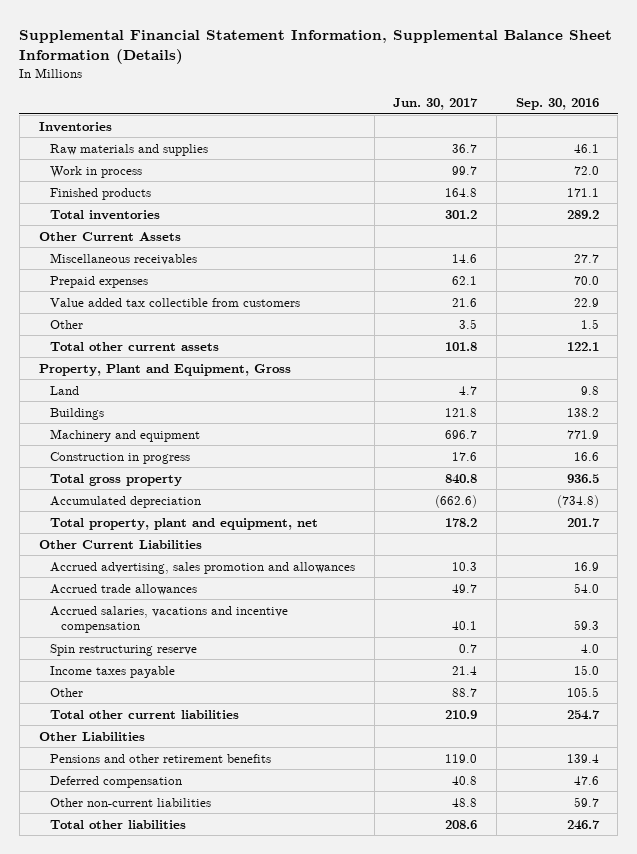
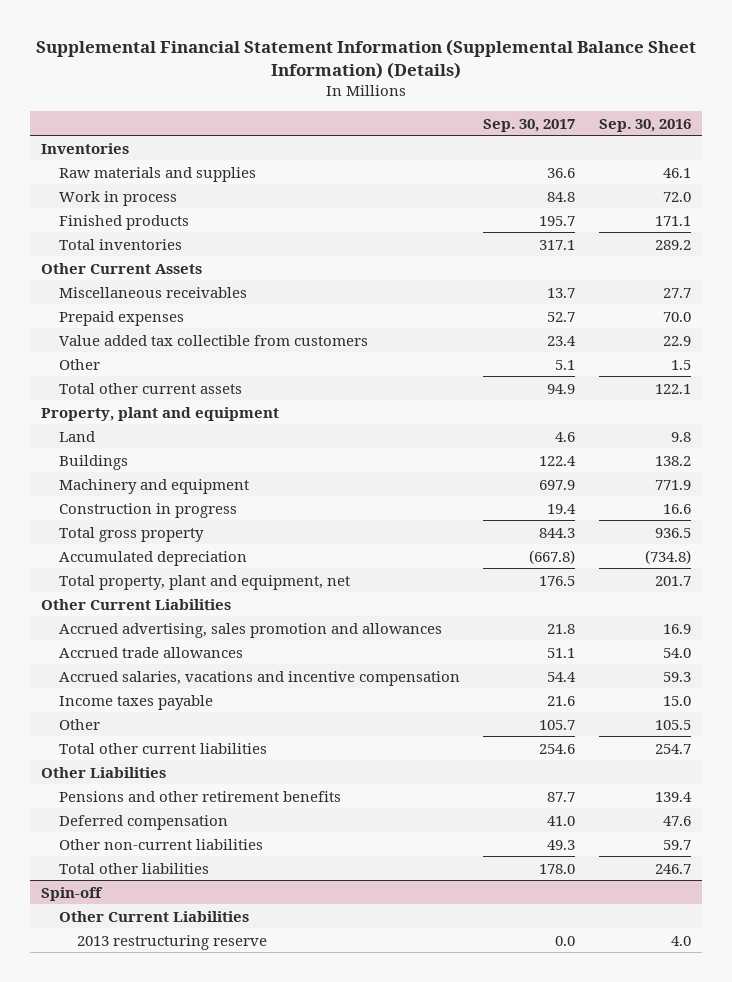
[19,29,613,65] Supplemental Financial Statement Information, Supplemental Balance Sheet Information (Details) -> [35,38,696,79] Supplemental Financial Statement Information (Supplemental Balance Sheet Information) (Details)
[393,98,479,111] Jun. 30, 2017 -> none
none -> [483,118,576,132] Sep. 30, 2017
[38,363,291,376] Property, Plant and Equipment, Gross -> [41,406,280,421] Property, plant and equipment
[49,643,197,656] Spin restructuring reserve -> none
none -> [41,886,104,901] Spin-off
none -> [59,910,250,922] Other Current Liabilities
none -> [77,934,268,950] 2013 restructuring reserve

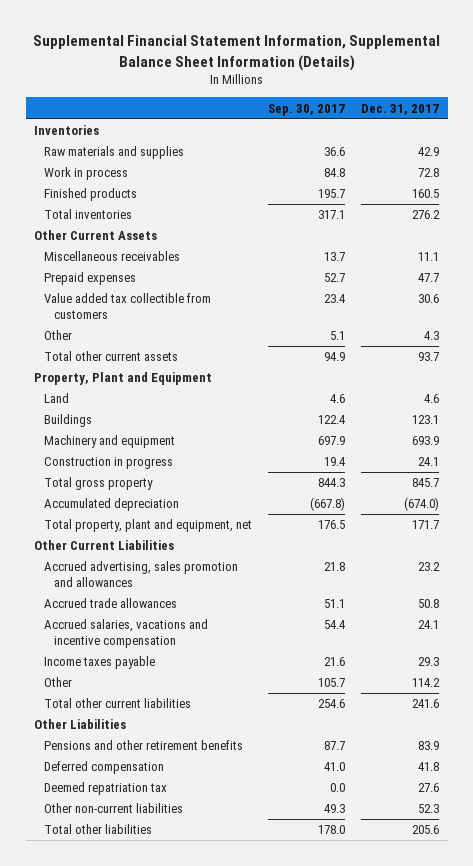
[35,38,696,79] Supplemental Financial Statement Information (Supplemental Balance Sheet Information) (Details) -> [32,35,440,71] Supplemental Financial Statement Information, Supplemental Balance Sheet Information (Details)
[598,118,691,132] Sep. 30, 2016 -> none
none -> [361,103,440,115] Dec. 31, 2017
[41,406,280,421] Property, plant and equipment -> [34,372,213,386] Property, Plant and Equipment
none -> [43,782,167,796] Deemed repatriation tax
[41,886,104,901] Spin-off -> none
[59,910,250,922] Other Current Liabilities -> none
[77,934,268,950] 2013 restructuring reserve -> none

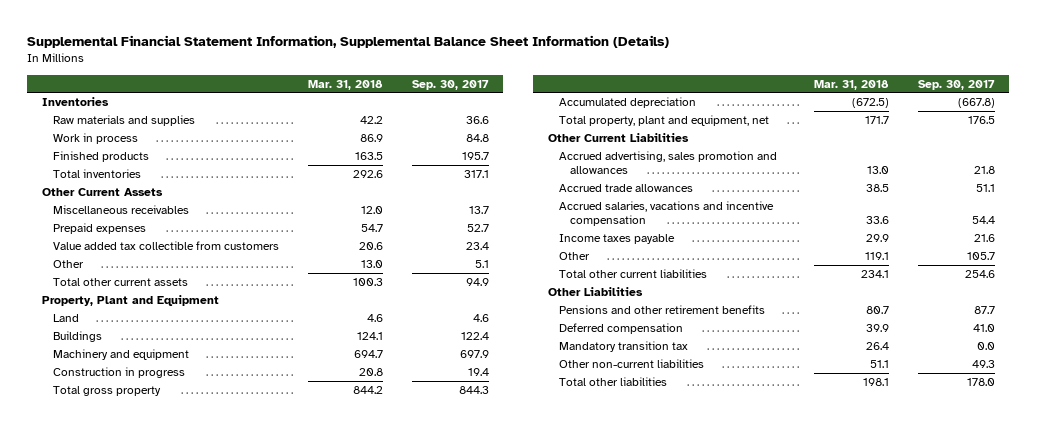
[361,103,440,115] Dec. 31, 2017 -> none
none -> [307,79,383,90] Mar. 31, 2018
[43,782,167,796] Deemed repatriation tax -> [558,341,688,353] Mandatory transition tax

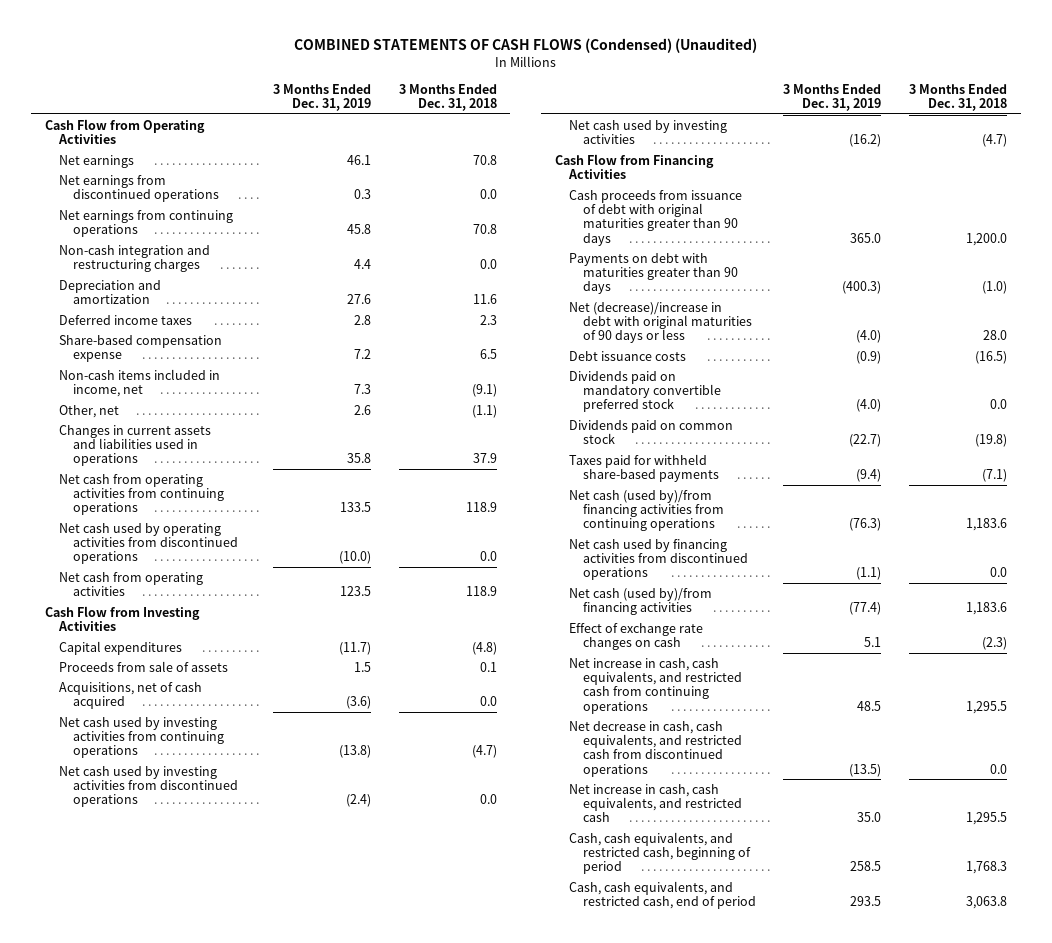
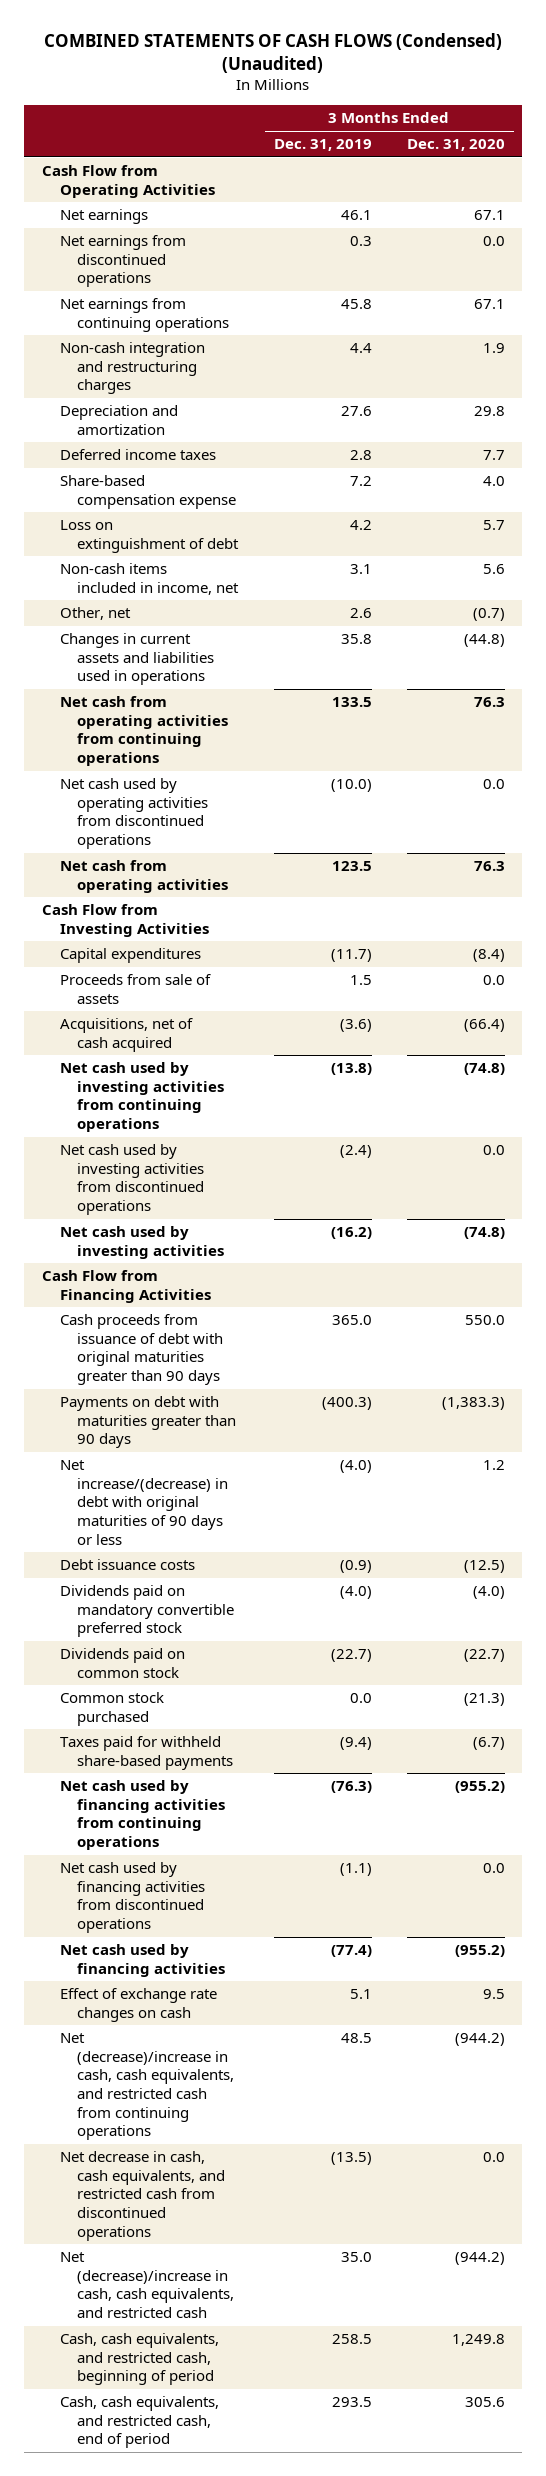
[398,83,497,112] 3 Months Ended Dec. 31, 2018 -> none
none -> [406,139,505,152] Dec. 31, 2020
none -> [59,520,240,553] Loss on extinguishment of debt
[354,383,372,394] 7.3 -> [349,564,372,575] 3.1
[568,301,752,344] Net (decrease)/increase in debt with original maturities of 90 days or less -> [59,1460,229,1545] Net increase/(decrease) in debt with original maturities of 90 days or less
none -> [59,1692,164,1726] Common stock purchased
[568,489,724,532] Net cash (used by)/from financing activities from continuing operations -> [59,1780,226,1851] Net cash used by financing activities from continuing operations
[568,587,712,615] Net cash (used by)/from financing activities -> [59,1944,226,1977] Net cash used by financing activities
[568,657,742,714] Net increase in cash, cash equivalents, and restricted cash from continuing operations -> [59,2033,235,2141] Net (decrease)/increase in cash, cash equivalents, and restricted cash from continuing operations
[568,783,742,823] Net increase in cash, cash equivalents, and restricted cash -> [59,2252,235,2319] Net (decrease)/increase in cash, cash equivalents, and restricted cash

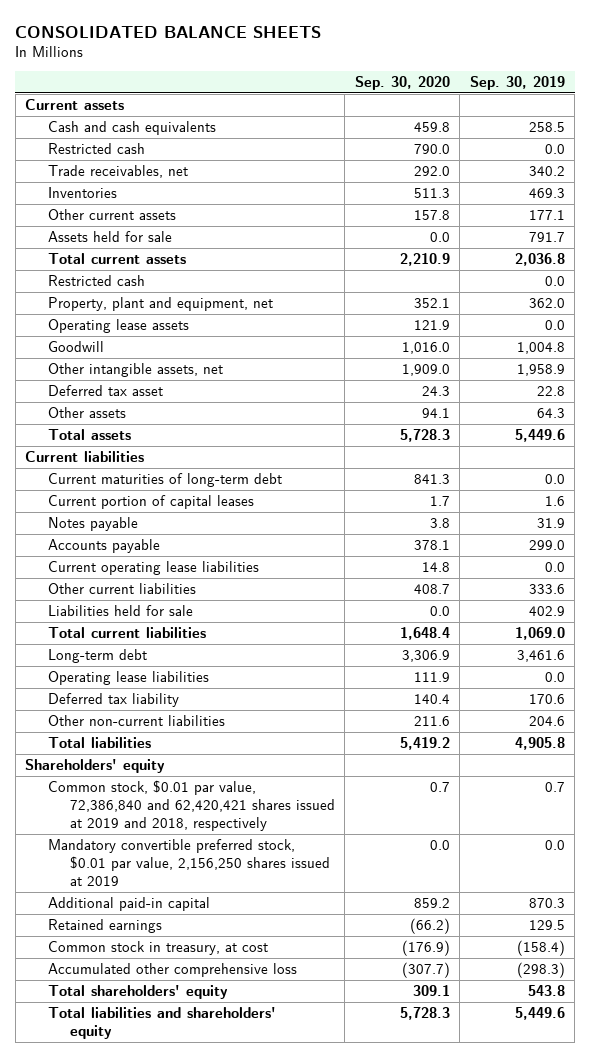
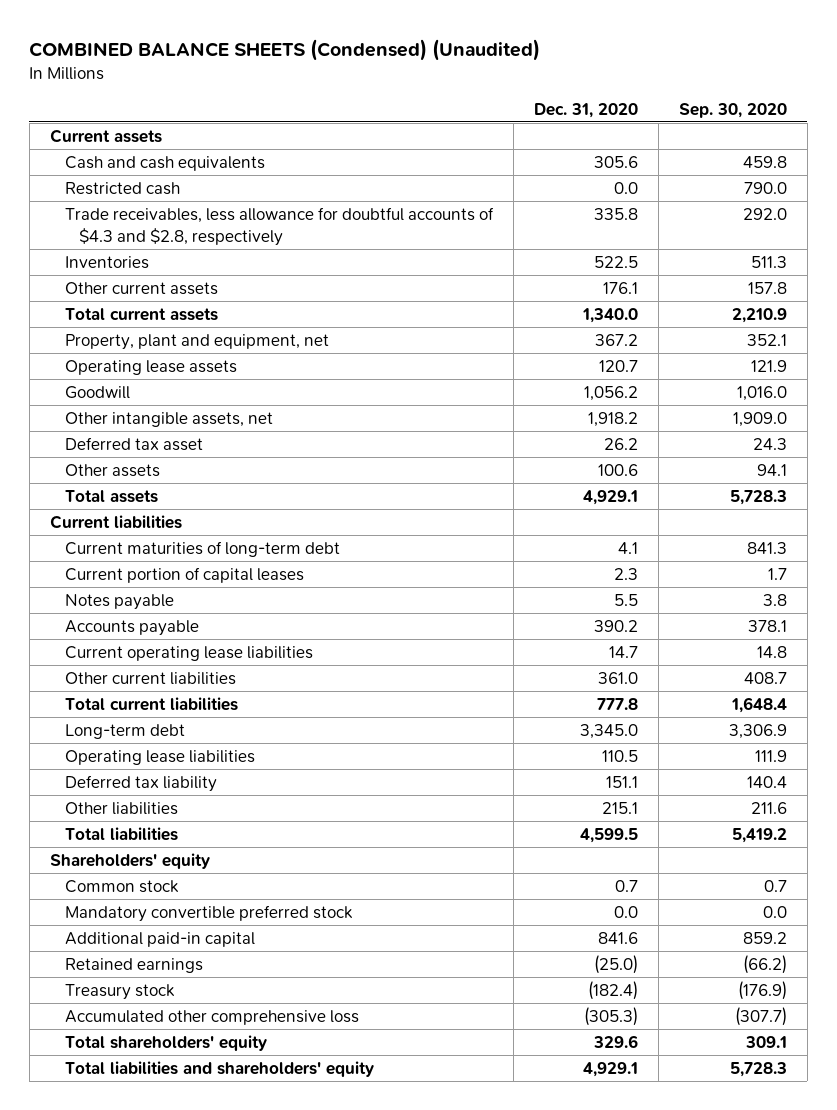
[15,25,322,38] CONSOLIDATED BALANCE SHEETS -> [29,38,541,61] COMBINED BALANCE SHEETS (Condensed) (Unaudited)
[469,75,565,90] Sep. 30, 2019 -> none
none -> [533,102,638,118] Dec. 31, 2020
[47,164,188,178] Trade receivables, net -> [64,206,494,246] Trade receivables, less allowance for doubtful accounts of $4.3 and $2.8, respectively
[47,230,172,242] Assets held for sale -> none
[47,274,145,286] Restricted cash -> none
[47,604,193,616] Liabilities held for sale -> none
[47,714,225,726] Other non-current liabilities -> [64,801,178,815] Other liabilities
[47,838,330,887] Mandatory convertible preferred stock, $0.01 par value, 2,156,250 shares issued at 2019 -> none
[47,779,335,832] Common stock, $0.01 par value, 72,386,840 and 62,420,421 shares issued at 2019 and 2018, respectively -> [64,879,179,893] Common stock
none -> [64,904,353,922] Mandatory convertible preferred stock
[47,940,268,955] Common stock in treasury, at cost -> [64,983,175,1000] Treasury stock

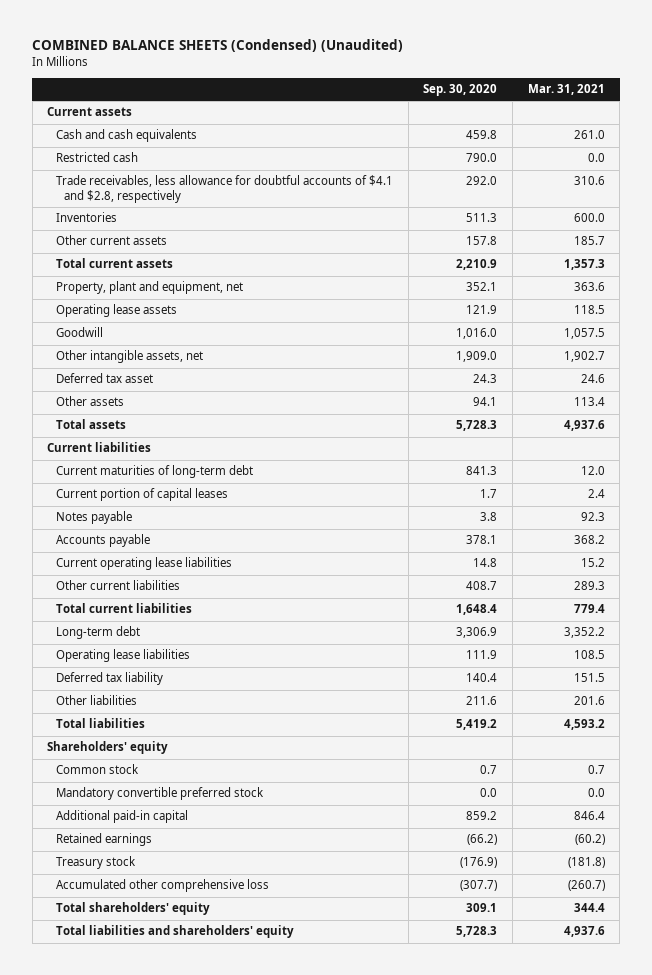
[533,102,638,118] Dec. 31, 2020 -> none
none -> [527,84,605,96] Mar. 31, 2021
[64,206,494,246] Trade receivables, less allowance for doubtful accounts of $4.3 and $2.8, respectively -> [55,175,393,204] Trade receivables, less allowance for doubtful accounts of $4.1 and $2.8, respectively

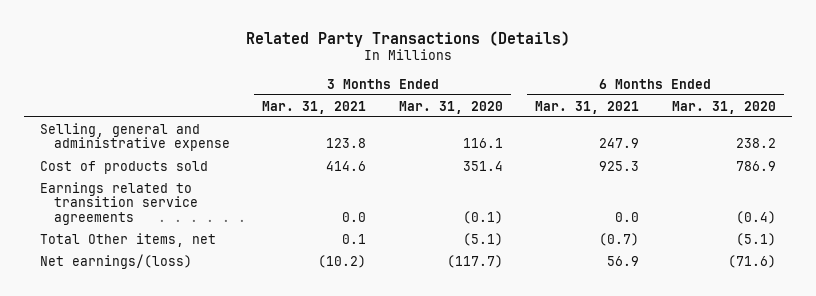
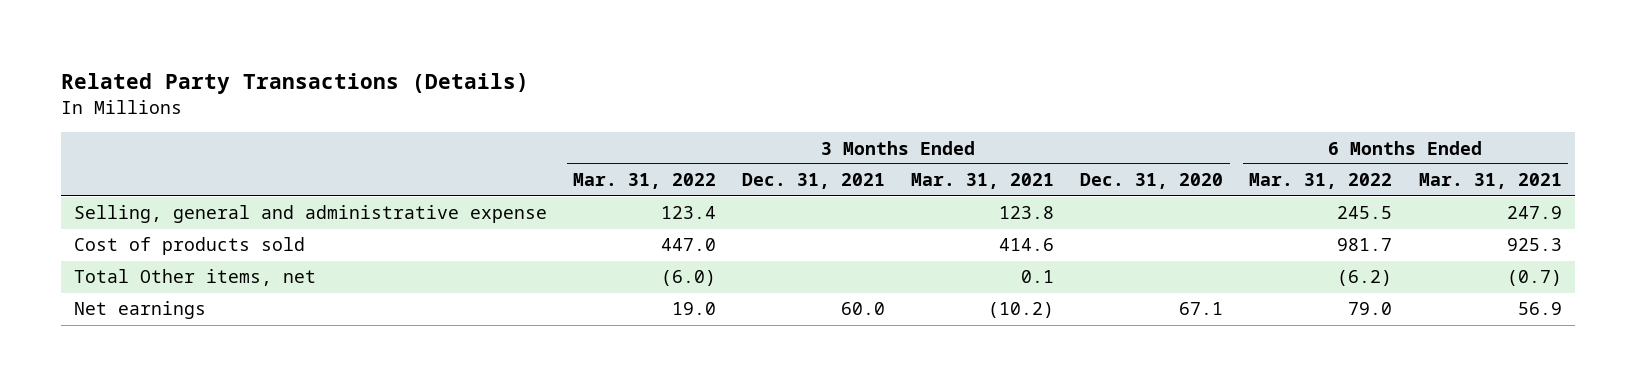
[398,100,503,114] Mar. 31, 2020 -> none
[671,100,776,114] Mar. 31, 2020 -> none
none -> [573,173,717,190] Mar. 31, 2022
none -> [742,173,886,190] Dec. 31, 2021
none -> [1080,173,1224,190] Dec. 31, 2020
none -> [1249,173,1393,190] Mar. 31, 2022
[40,181,198,225] Earnings related to transition service agreements -> none
[40,253,193,269] Net earnings/(loss) -> [74,301,207,320] Net earnings

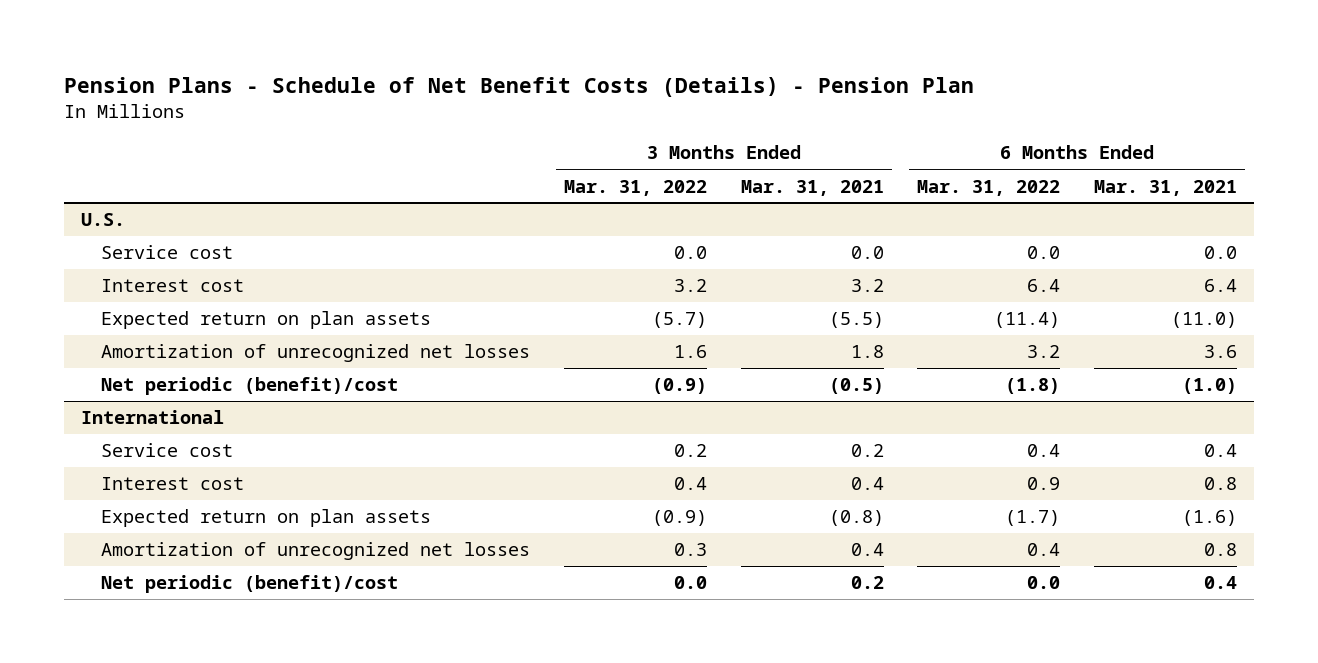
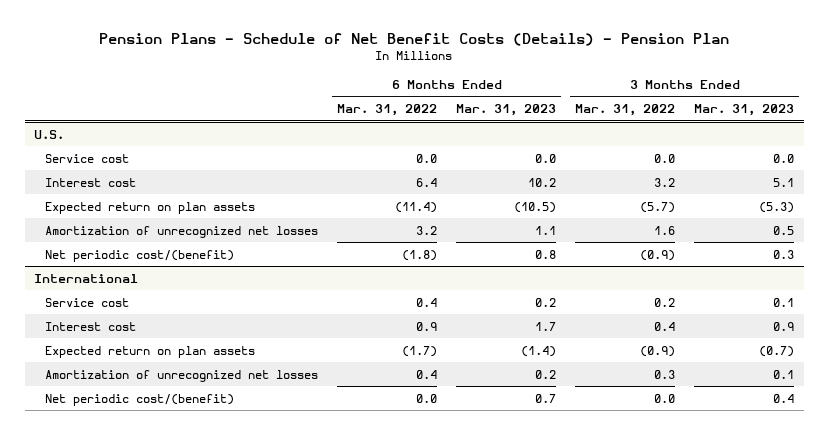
[740,179,884,196] Mar. 31, 2021 -> none
[1093,179,1237,196] Mar. 31, 2021 -> none
none -> [456,104,557,117] Mar. 31, 2023
none -> [694,104,795,117] Mar. 31, 2023
[101,377,399,396] Net periodic (benefit)/cost -> [45,249,235,262] Net periodic cost/(benefit)
[101,575,399,594] Net periodic (benefit)/cost -> [45,393,235,406] Net periodic cost/(benefit)

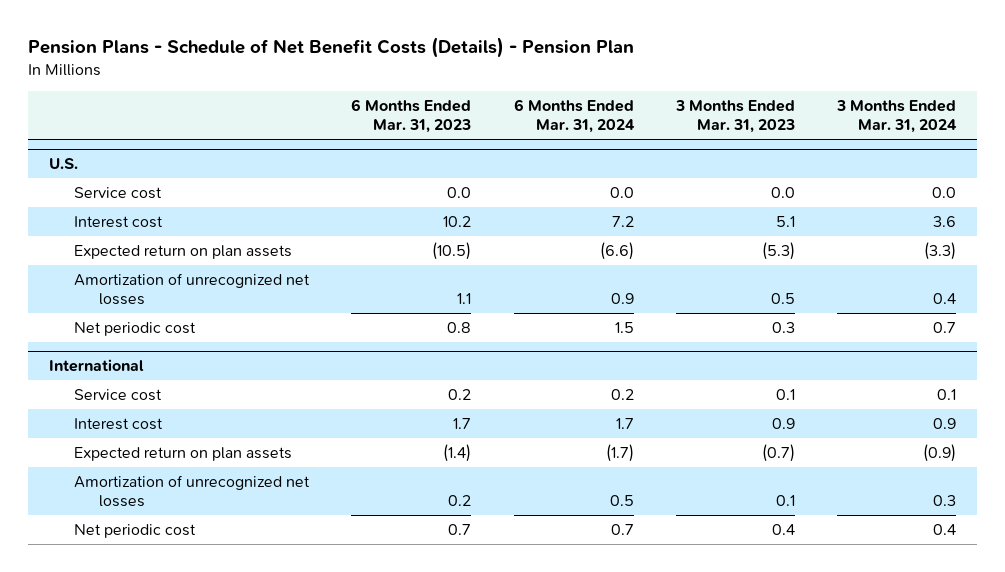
[337,104,438,117] Mar. 31, 2022 -> none
[575,104,676,117] Mar. 31, 2022 -> none
none -> [513,99,635,134] 6 Months Ended Mar. 31, 2024
none -> [835,100,957,134] 3 Months Ended Mar. 31, 2024
[45,249,235,262] Net periodic cost/(benefit) -> [74,321,197,336] Net periodic cost
[45,393,235,406] Net periodic cost/(benefit) -> [74,523,197,538] Net periodic cost

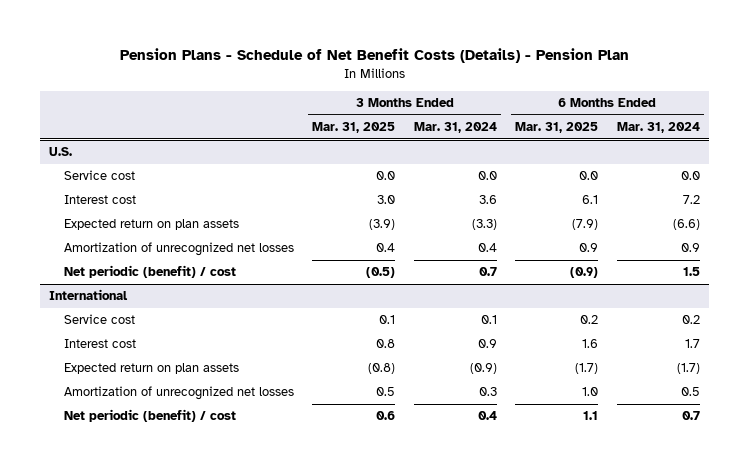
[351,99,472,134] 6 Months Ended Mar. 31, 2023 -> none
[674,100,795,134] 3 Months Ended Mar. 31, 2023 -> none
none -> [312,122,396,134] Mar. 31, 2025
none -> [515,122,599,134] Mar. 31, 2025
[74,321,197,336] Net periodic cost -> [63,265,236,279] Net periodic (benefit) / cost
[74,523,197,538] Net periodic cost -> [63,409,236,423] Net periodic (benefit) / cost

